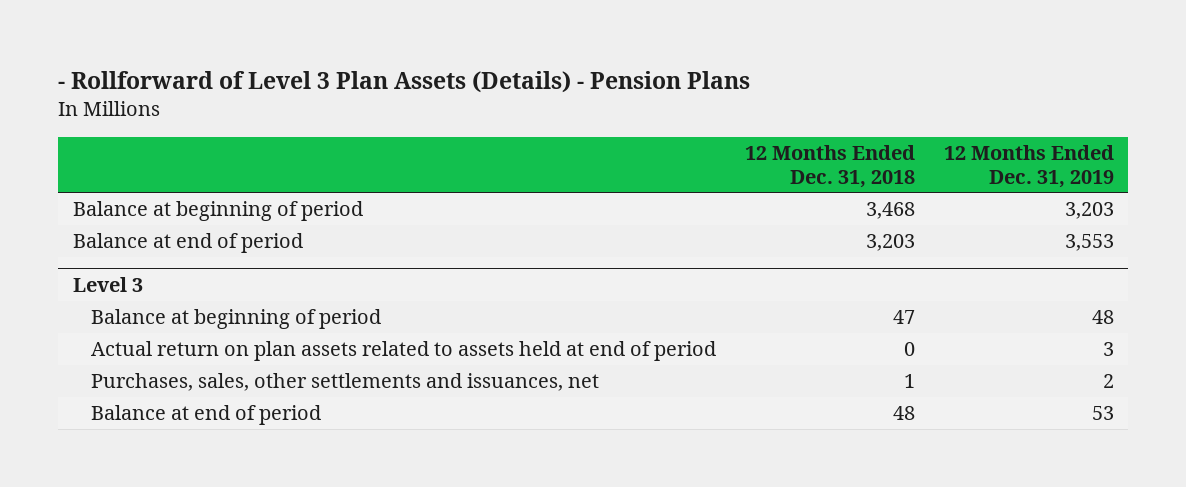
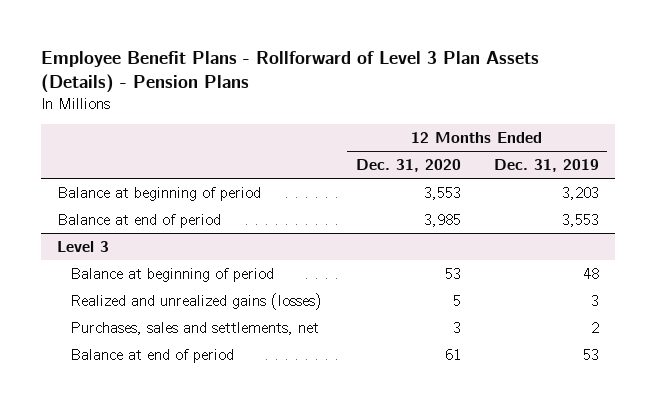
[58,71,751,94] - Rollforward of Level 3 Plan Assets (Details) - Pension Plans -> [40,51,539,94] Employee Benefit Plans - Rollforward of Level 3 Plan Assets (Details) - Pension Plans
[744,144,915,188] 12 Months Ended Dec. 31, 2018 -> none
none -> [355,159,461,173] Dec. 31, 2020
[90,341,716,362] Actual return on plan assets related to assets held at end of period -> [70,292,323,310] Realized and unrealized gains (losses)
[90,373,599,392] Purchases, sales, other settlements and issuances, net -> [70,321,320,335] Purchases, sales and settlements, net

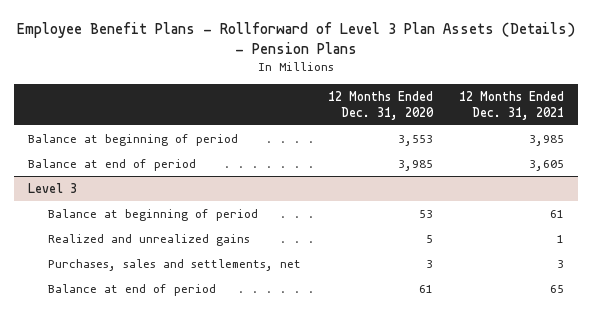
[493,159,599,173] Dec. 31, 2019 -> none
none -> [459,90,565,120] 12 Months Ended Dec. 31, 2021
[70,292,323,310] Realized and unrealized gains (losses) -> [48,233,251,246] Realized and unrealized gains

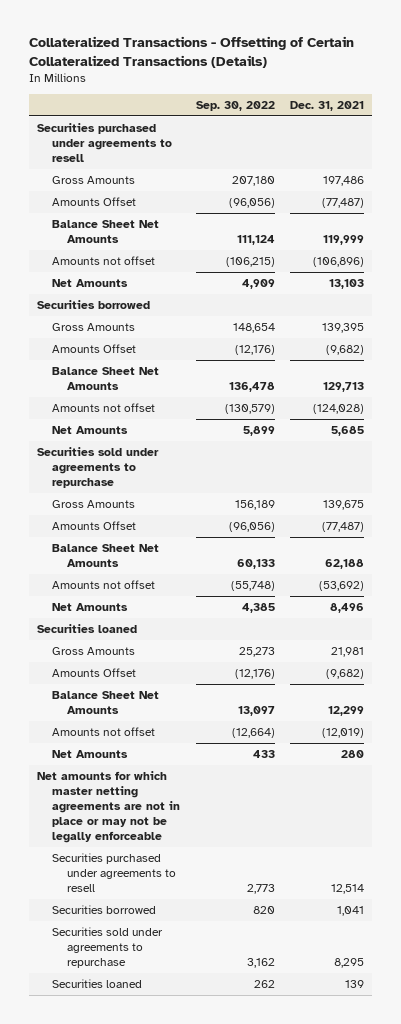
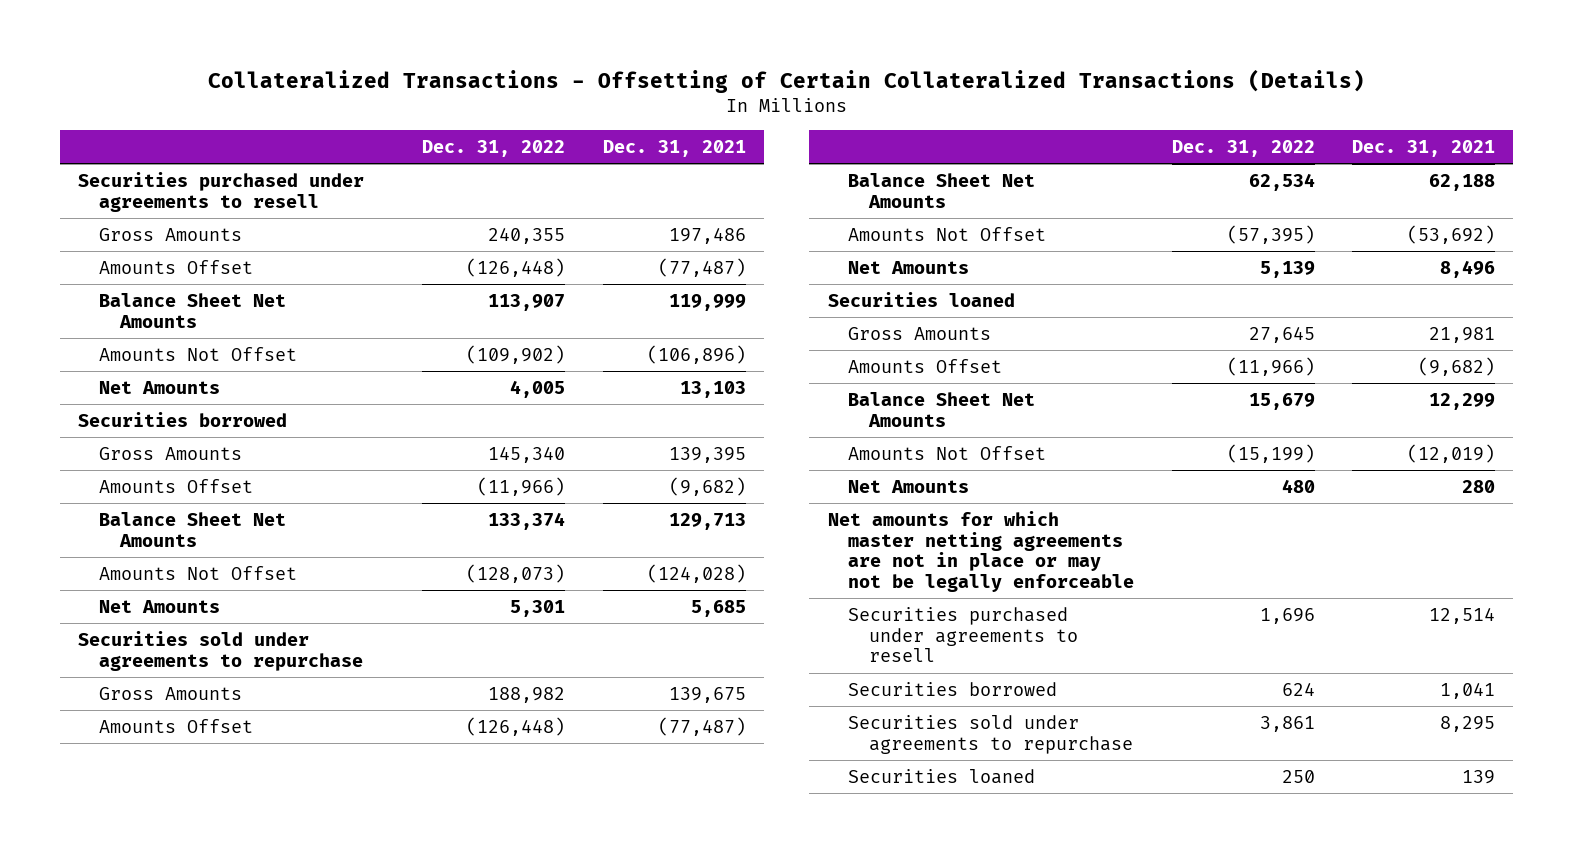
[195,101,275,112] Sep. 30, 2022 -> none
none -> [422,139,566,157] Dec. 31, 2022
[51,256,155,266] Amounts not offset -> [99,346,298,361] Amounts Not Offset
[51,403,155,413] Amounts not offset -> [99,565,298,580] Amounts Not Offset
[51,580,155,590] Amounts not offset -> [848,226,1047,241] Amounts Not Offset
[51,727,155,737] Amounts not offset -> [848,445,1047,460] Amounts Not Offset

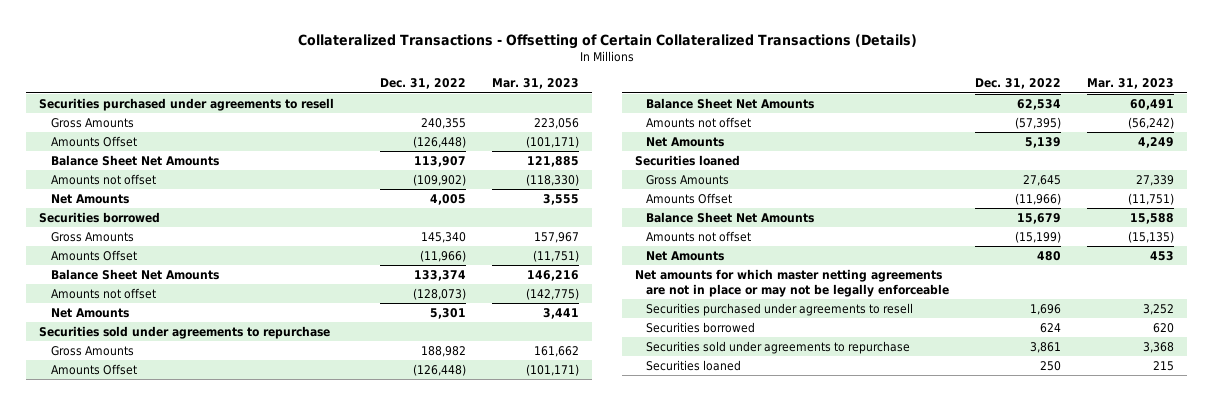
[602,139,746,157] Dec. 31, 2021 -> none
none -> [491,78,579,90] Mar. 31, 2023
[99,346,298,361] Amounts Not Offset -> [50,174,156,186] Amounts not offset
[99,565,298,580] Amounts Not Offset -> [50,288,156,300] Amounts not offset
[848,226,1047,241] Amounts Not Offset -> [646,117,752,129] Amounts not offset
[848,445,1047,460] Amounts Not Offset -> [646,231,752,243] Amounts not offset

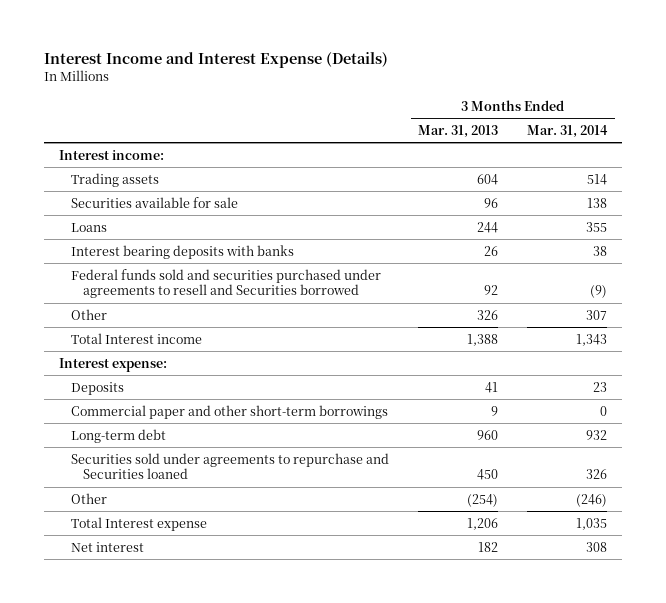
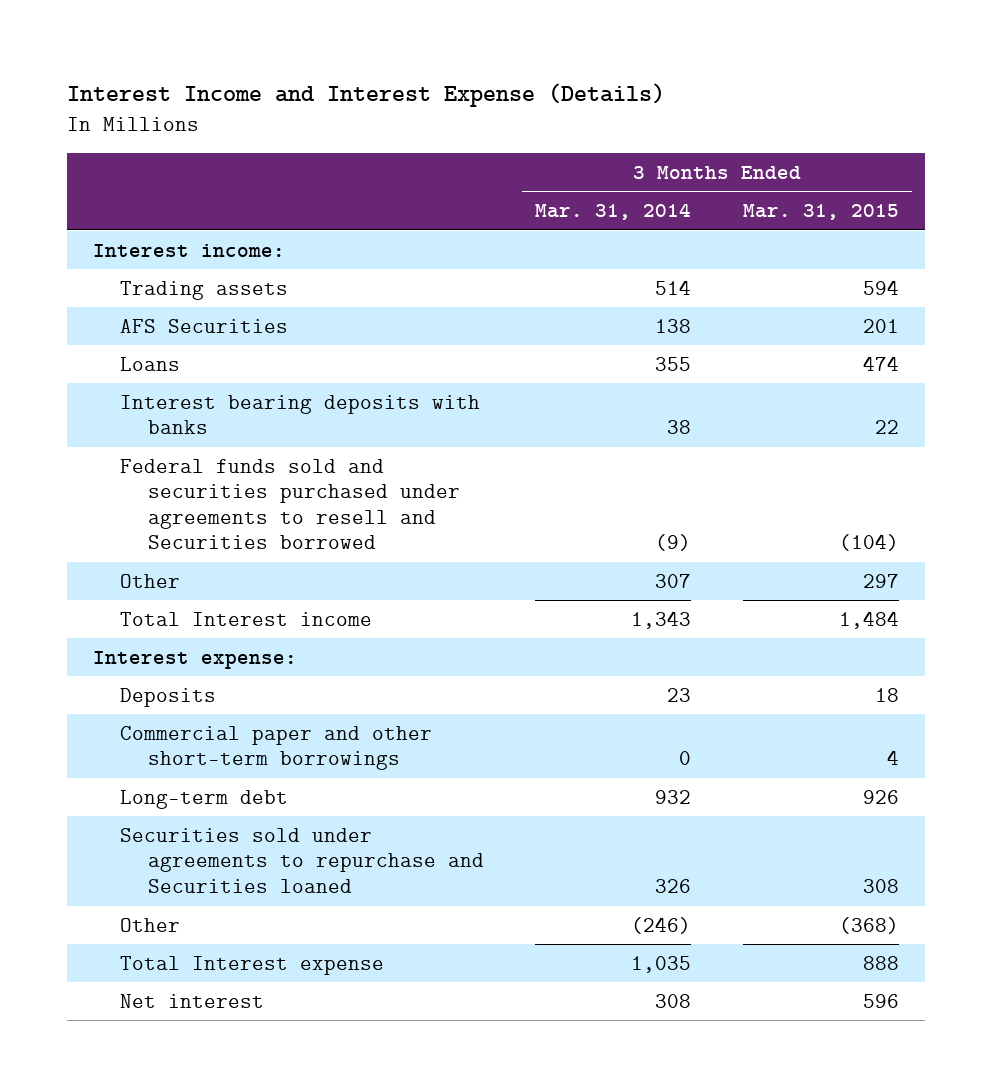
[418,124,499,138] Mar. 31, 2013 -> none
none -> [743,204,900,221] Mar. 31, 2015
[70,196,238,208] Securities available for sale -> [120,318,289,333] AFS Securities

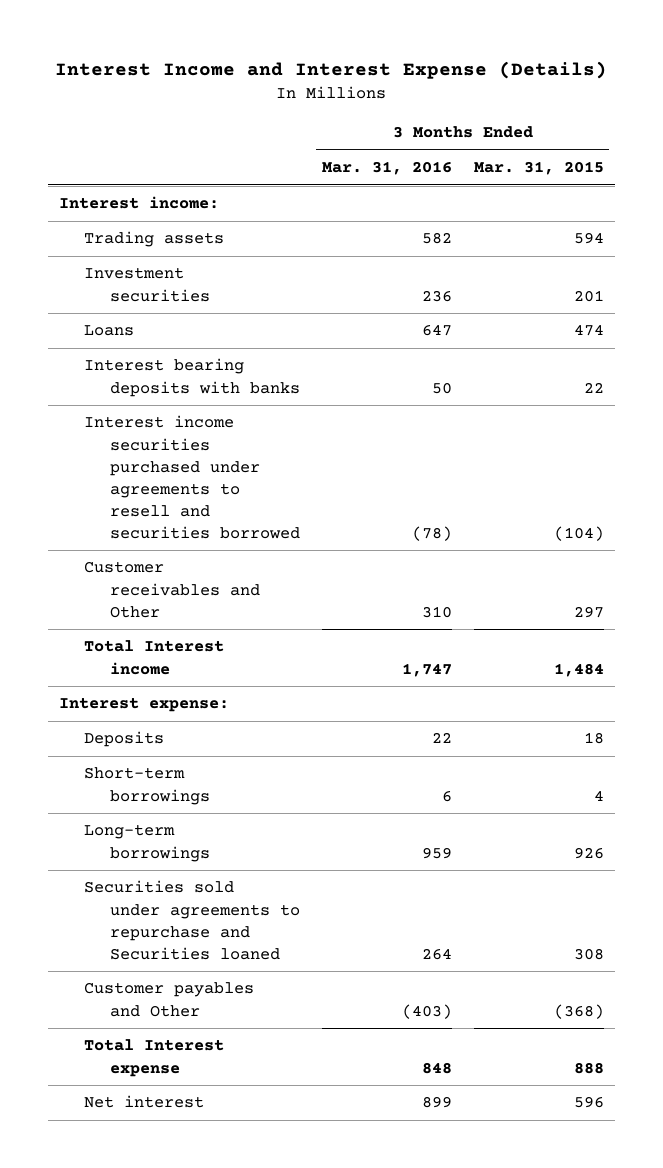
[535,203,692,221] Mar. 31, 2014 -> none
none -> [321,161,452,176] Mar. 31, 2016
[120,318,289,333] AFS Securities -> none
none -> [84,267,210,302] Investment securities
[120,458,460,550] Federal funds sold and securities purchased under agreements to resell and Securities borrowed -> [84,415,300,539] Interest income securities purchased under agreements to resell and securities borrowed
[120,573,181,588] Other -> [84,561,260,618] Customer receivables and Other
[120,725,433,771] Commercial paper and other short-term borrowings -> none
none -> [84,767,210,805] Short-term borrowings
[120,789,289,809] Long-term debt -> [84,824,210,862] Long-term borrowings
[120,917,181,932] Other -> [84,982,255,1017] Customer payables and Other

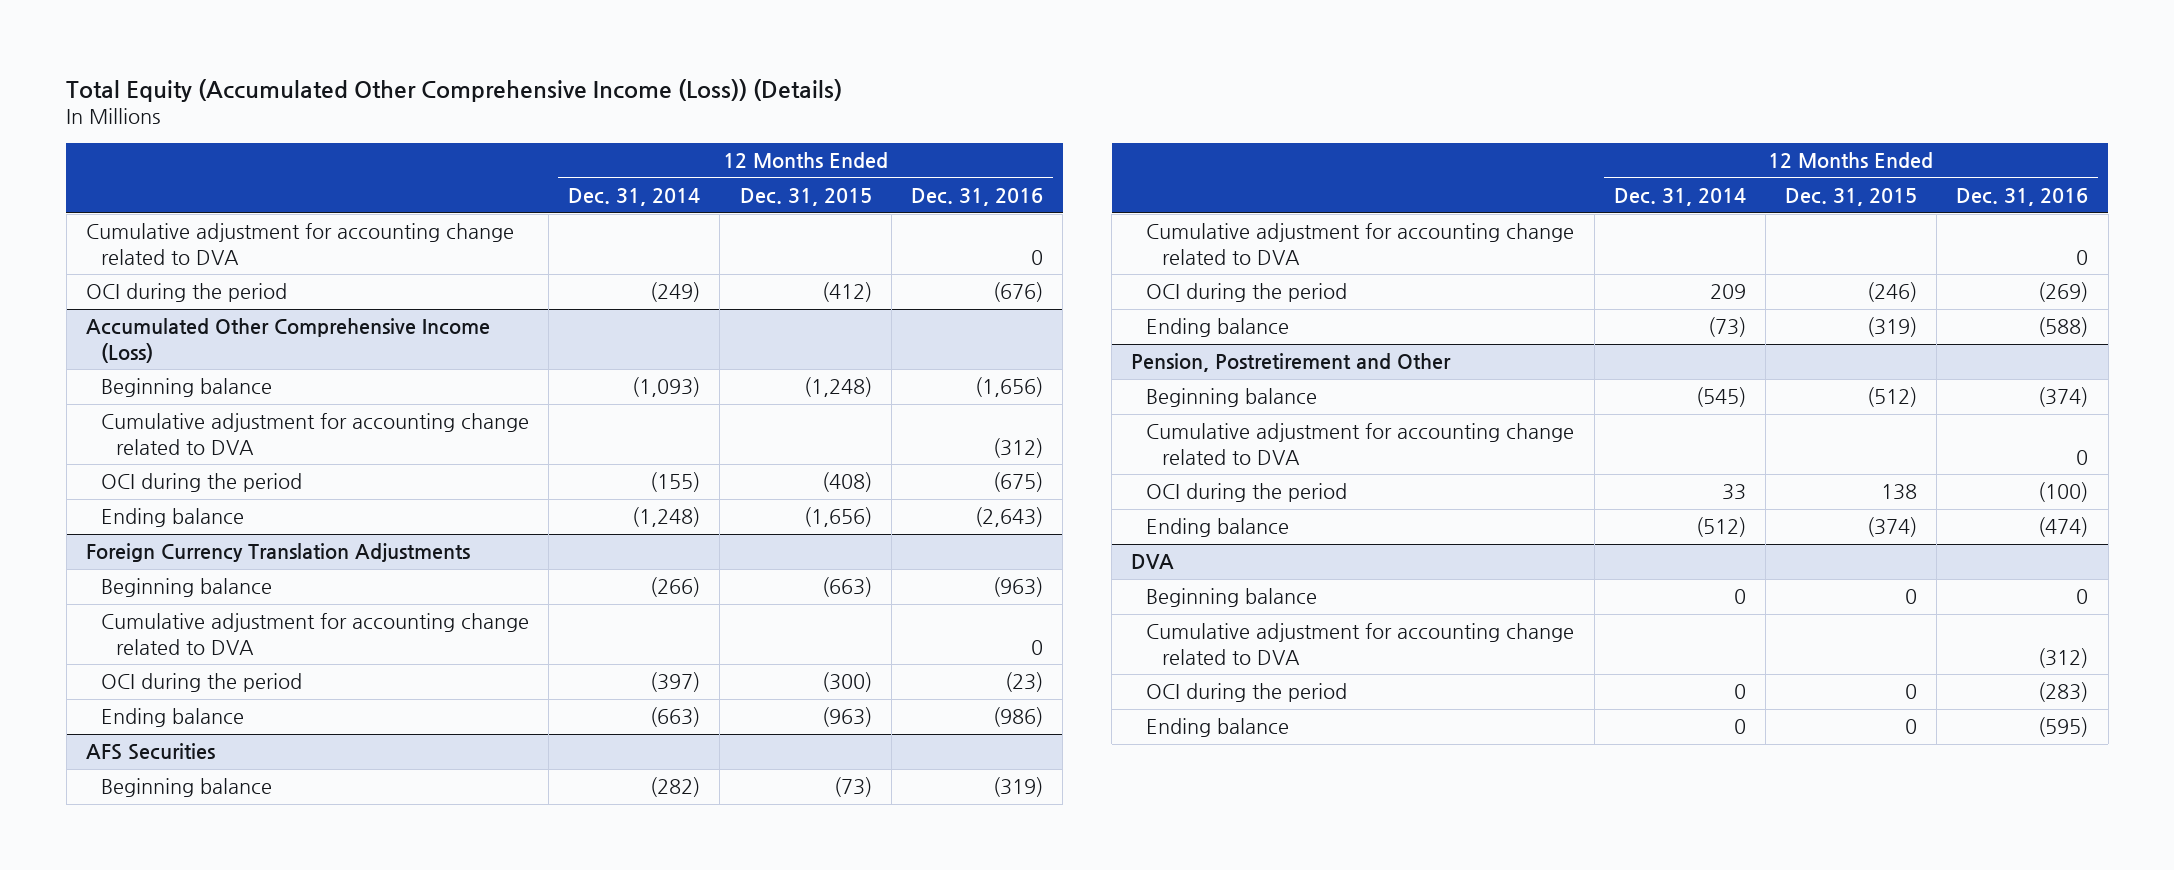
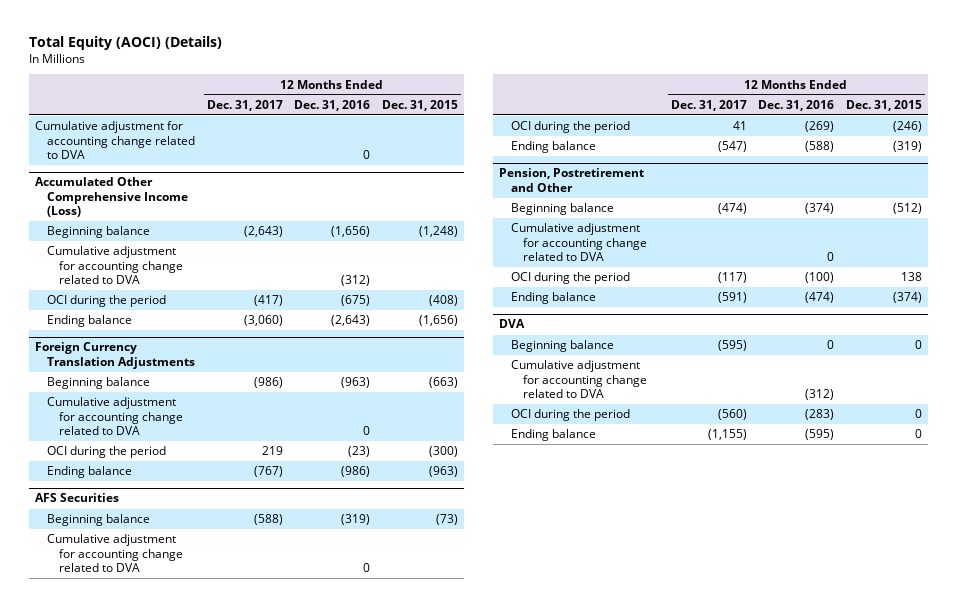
[66,78,843,102] Total Equity (Accumulated Other Comprehensive Income (Loss)) (Details) -> [29,36,223,51] Total Equity (AOCI) (Details)
[568,188,701,207] Dec. 31, 2014 -> none
none -> [206,99,283,111] Dec. 31, 2017
[85,283,287,303] OCI during the period -> none

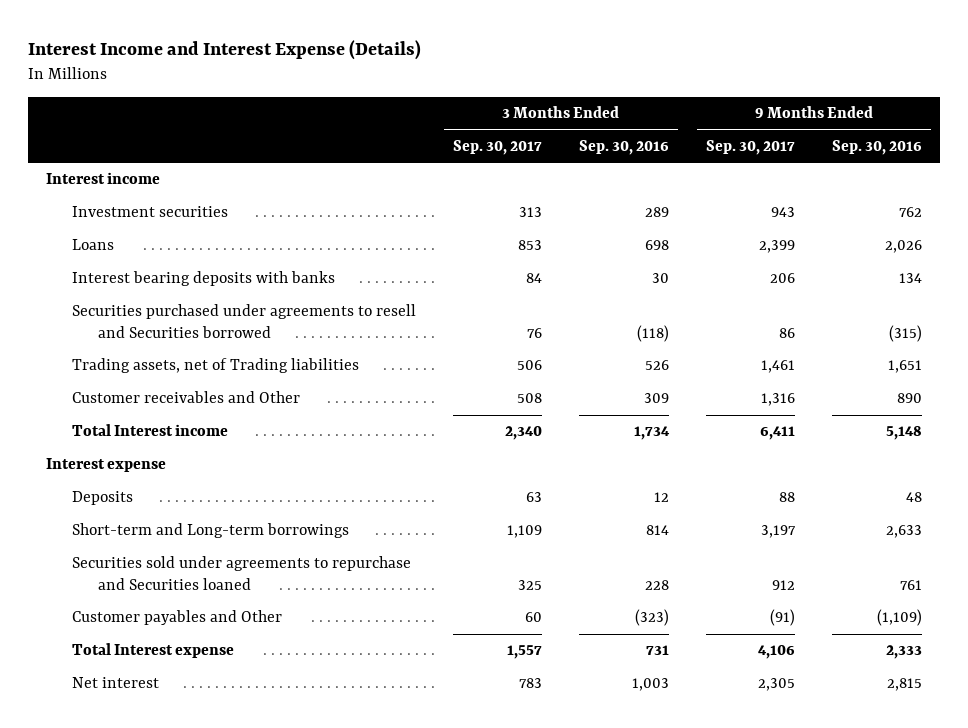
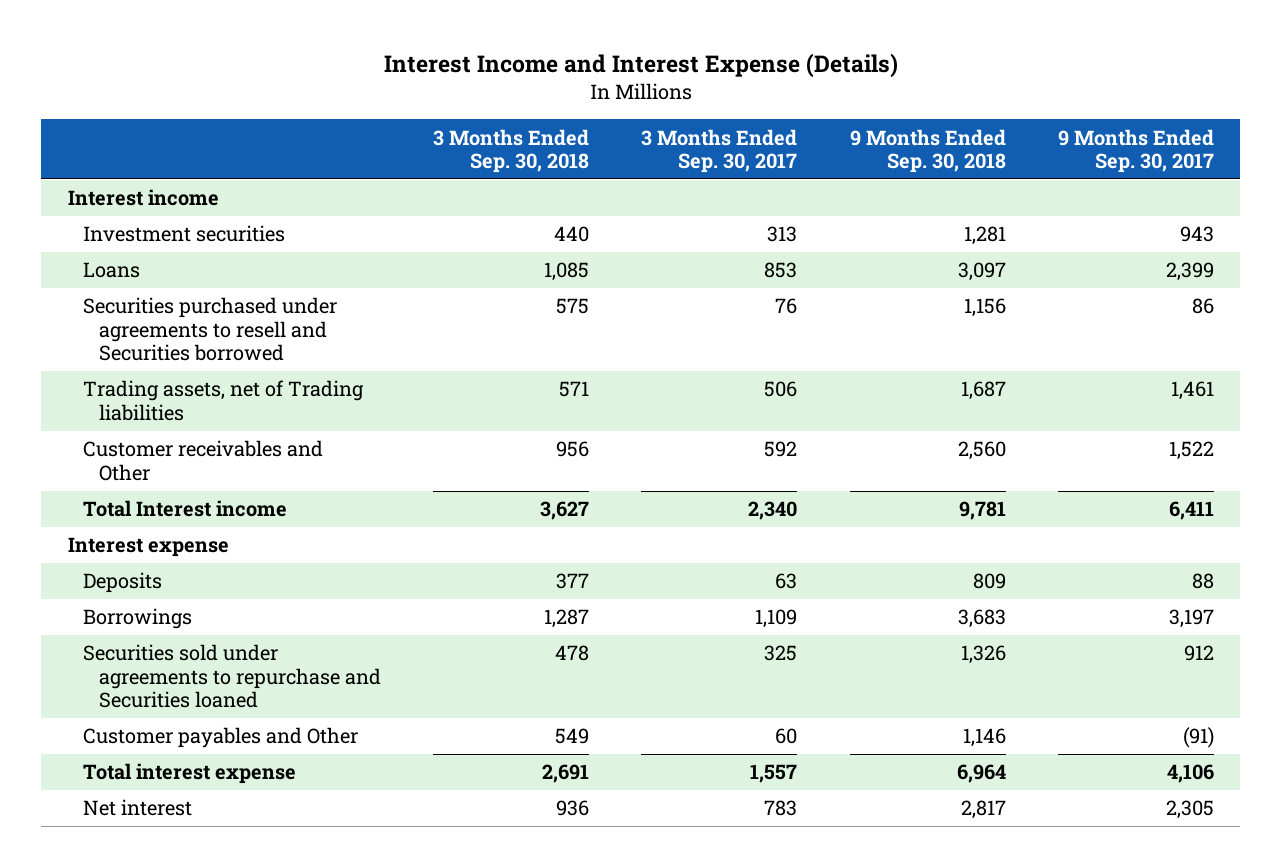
[579,139,670,155] Sep. 30, 2016 -> none
[831,139,922,155] Sep. 30, 2016 -> none
none -> [432,128,589,174] 3 Months Ended Sep. 30, 2018
none -> [849,128,1006,174] 9 Months Ended Sep. 30, 2018
[72,271,336,287] Interest bearing deposits with banks -> none
[517,393,543,404] 508 -> [764,441,798,458] 592
[760,393,795,407] 1,316 -> [1169,441,1215,461] 1,522
[72,523,350,539] Short-term and Long-term borrowings -> [83,608,193,630] Borrowings
[72,643,235,659] Total Interest expense -> [83,763,297,785] Total interest expense

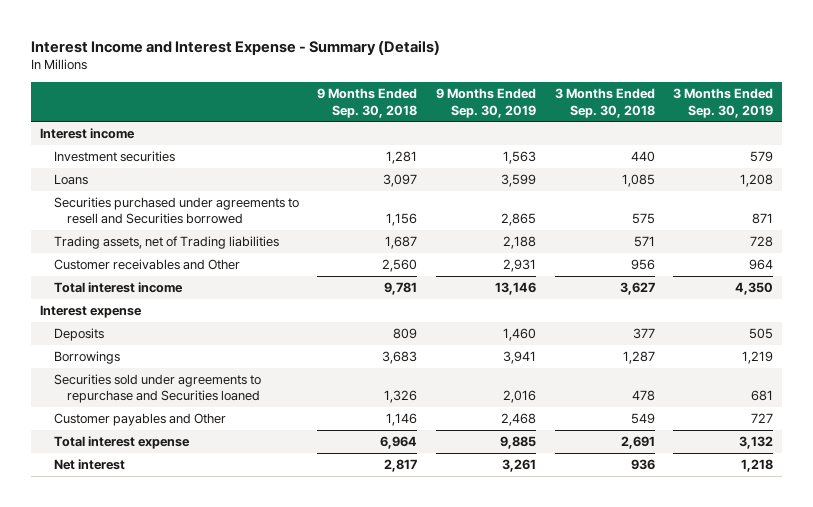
[383,53,898,79] Interest Income and Interest Expense (Details) -> [31,39,441,55] Interest Income and Interest Expense - Summary (Details)
[641,128,798,174] 3 Months Ended Sep. 30, 2017 -> none
[1058,128,1215,174] 9 Months Ended Sep. 30, 2017 -> none
none -> [435,88,536,118] 9 Months Ended Sep. 30, 2019
none -> [673,88,774,118] 3 Months Ended Sep. 30, 2019
[83,500,288,518] Total Interest income -> [53,282,183,294] Total interest income

